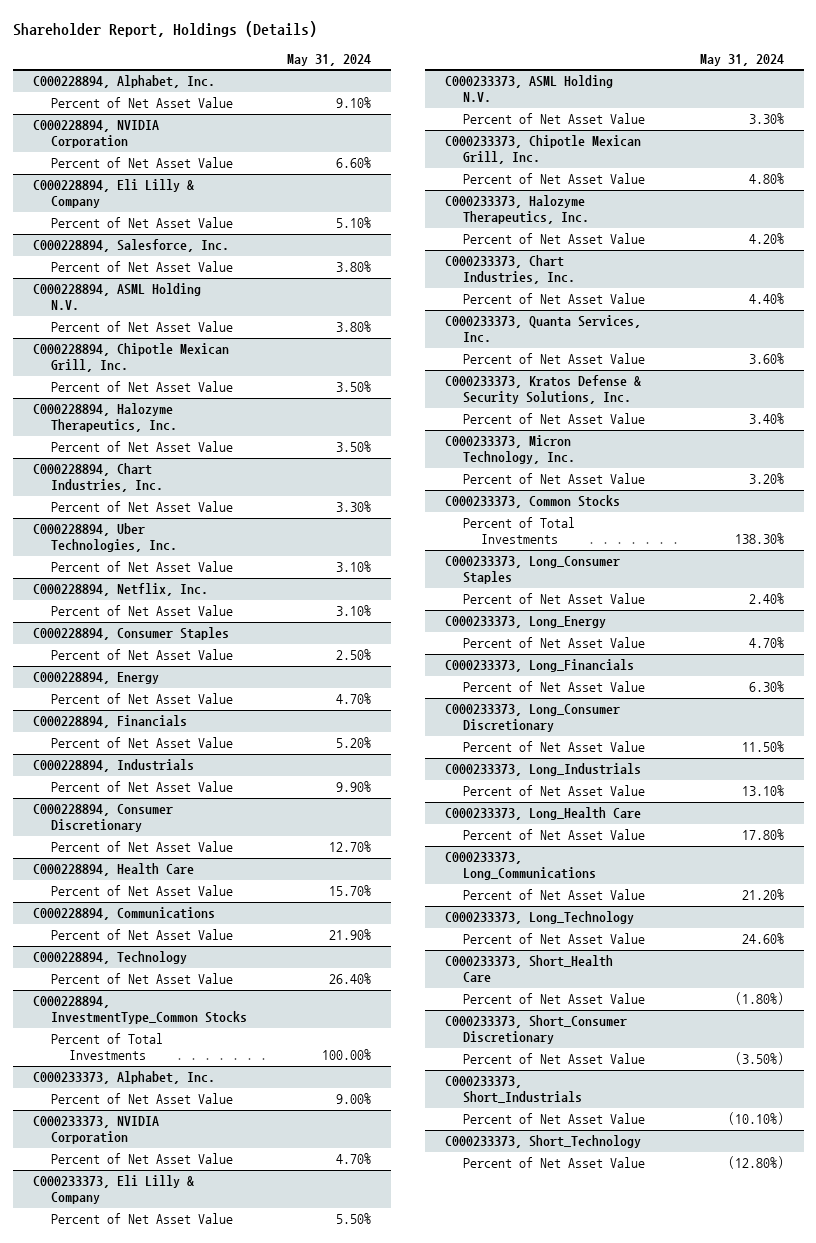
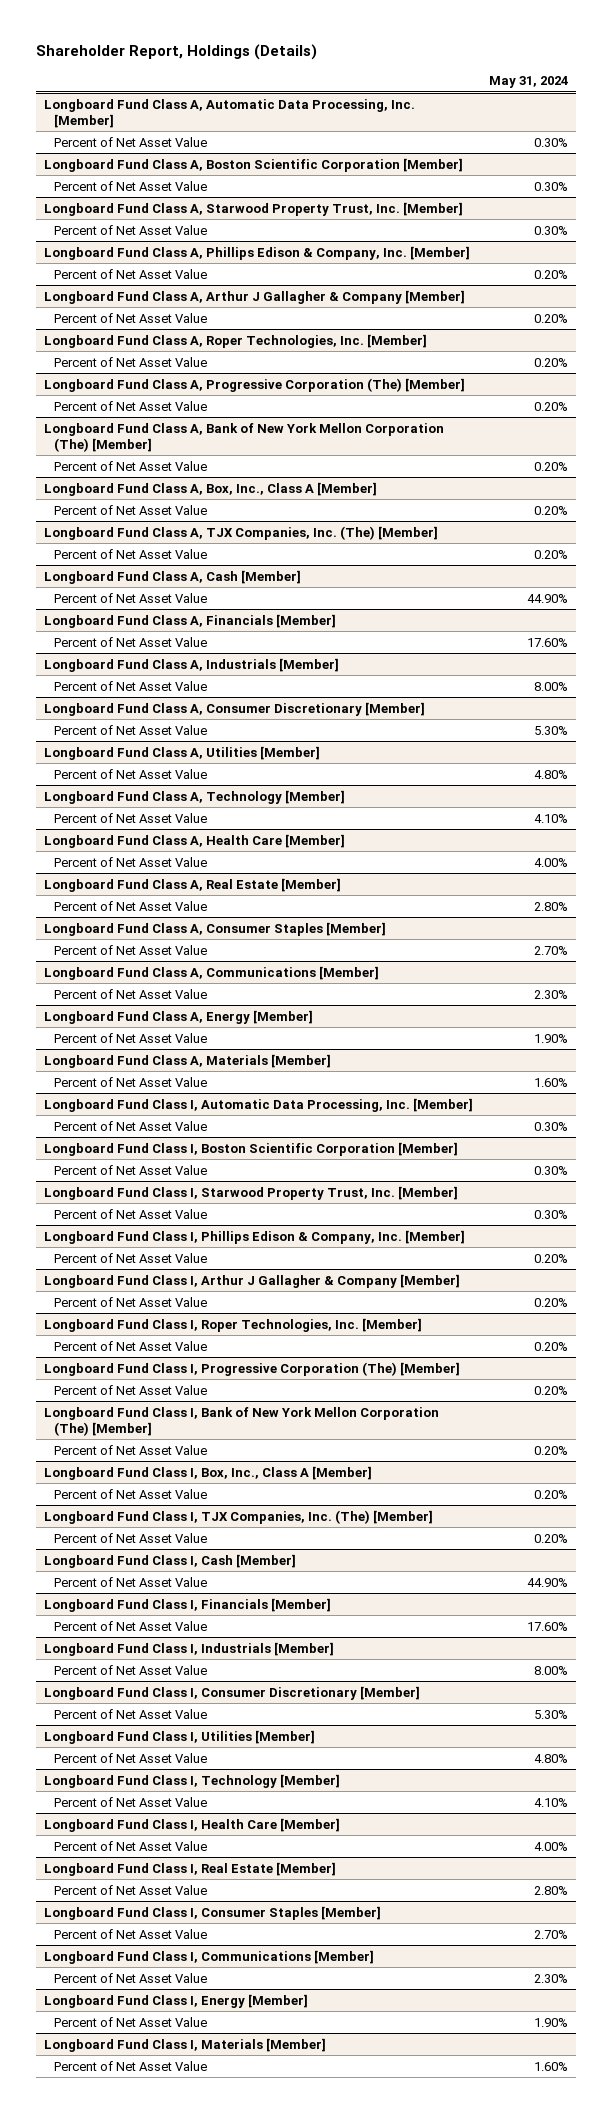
[32,75,215,89] C000228894, Alphabet, Inc. -> none
[32,120,159,149] C000228894, NVIDIA Corporation -> none
[32,179,194,209] C000228894, Eli Lilly & Company -> none
[32,239,229,253] C000228894, Salesforce, Inc. -> none
[32,283,201,311] C000228894, ASML Holding N.V. -> none
[32,343,229,373] C000228894, Chipotle Mexican Grill, Inc. -> none
[32,403,177,433] C000228894, Halozyme Therapeutics, Inc. -> none
[32,463,163,493] C000228894, Chart Industries, Inc. -> none
[32,523,177,553] C000228894, Uber Technologies, Inc. -> none
[32,583,208,597] C000228894, Netflix, Inc. -> none
[32,627,229,641] C000228894, Consumer Staples -> none
[32,672,159,685] C000228894, Energy -> none
[32,715,187,729] C000228894, Financials -> none
[32,759,194,773] C000228894, Industrials -> none
[32,804,173,833] C000228894, Consumer Discretionary -> none
[50,841,233,853] Percent of Net Asset Value -> none
[32,863,194,877] C000228894, Health Care -> none
[50,885,233,897] Percent of Net Asset Value -> none
[32,907,215,921] C000228894, Communications -> none
[50,929,233,941] Percent of Net Asset Value -> none
[32,951,187,965] C000228894, Technology -> none
[50,973,233,985] Percent of Net Asset Value -> none
[32,996,247,1025] C000228894, InvestmentType_Common Stocks -> none
[50,1033,163,1061] Percent of Total Investments -> none
[32,1071,215,1085] C000233373, Alphabet, Inc. -> none
[50,1093,233,1105] Percent of Net Asset Value -> none
[32,1116,159,1145] C000233373, NVIDIA Corporation -> none
[50,1153,233,1165] Percent of Net Asset Value -> none
[32,1175,194,1205] C000233373, Eli Lilly & Company -> none
[50,1213,233,1225] Percent of Net Asset Value -> none
[445,75,614,103] C000233373, ASML Holding N.V. -> none
[463,113,646,125] Percent of Net Asset Value -> none
[445,135,642,165] C000233373, Chipotle Mexican Grill, Inc. -> none
none -> [43,98,415,128] Longboard Fund Class A, Automatic Data Processing, Inc. [Member]
[336,97,372,109] 9.10% -> [534,137,569,147] 0.30%
none -> [43,157,463,172] Longboard Fund Class A, Boston Scientific Corporation [Member]
[336,157,372,169] 6.60% -> [534,181,569,191] 0.30%
none -> [43,201,463,216] Longboard Fund Class A, Starwood Property Trust, Inc. [Member]
[336,217,372,229] 5.10% -> [534,225,569,235] 0.30%
none -> [43,245,470,260] Longboard Fund Class A, Phillips Edison & Company, Inc. [Member]
[336,261,372,273] 3.80% -> [534,269,569,279] 0.20%
none -> [43,289,465,304] Longboard Fund Class A, Arthur J Gallagher & Company [Member]
[336,321,372,333] 3.80% -> [534,313,569,323] 0.20%
none -> [43,333,427,348] Longboard Fund Class A, Roper Technologies, Inc. [Member]
[336,381,372,393] 3.50% -> [534,357,569,367] 0.20%
none -> [43,377,465,392] Longboard Fund Class A, Progressive Corporation (The) [Member]
[336,441,372,453] 3.50% -> [534,401,569,411] 0.20%
none -> [43,422,444,452] Longboard Fund Class A, Bank of New York Mellon Corporation (The) [Member]
[336,501,372,513] 3.30% -> [534,461,569,471] 0.20%
none -> [43,481,377,496] Longboard Fund Class A, Box, Inc., Class A [Member]
[336,561,372,573] 3.10% -> [534,505,569,515] 0.20%
none -> [43,525,438,540] Longboard Fund Class A, TJX Companies, Inc. (The) [Member]
[336,605,372,617] 3.10% -> [534,549,569,559] 0.20%
none -> [43,569,301,584] Longboard Fund Class A, Cash [Member]
[336,649,372,661] 2.50% -> [527,593,569,603] 44.90%
none -> [43,613,336,628] Longboard Fund Class A, Financials [Member]
[336,693,372,705] 4.70% -> [527,637,569,647] 17.60%
none -> [43,657,339,672] Longboard Fund Class A, Industrials [Member]
[336,737,372,749] 5.20% -> [534,681,569,691] 8.00%
none -> [43,701,425,716] Longboard Fund Class A, Consumer Discretionary [Member]
[336,781,372,793] 9.90% -> [534,725,569,735] 5.30%
none -> [43,745,320,760] Longboard Fund Class A, Utilities [Member]
[445,195,590,225] C000233373, Halozyme Therapeutics, Inc. -> none
[445,255,576,285] C000233373, Chart Industries, Inc. -> none
[445,315,642,343] C000233373, Quanta Services, Inc. -> none
[445,375,642,405] C000233373, Kratos Defense & Security Solutions, Inc. -> none
[445,435,576,465] C000233373, Micron Technology, Inc. -> none
[445,495,621,509] C000233373, Common Stocks -> none
[463,517,576,545] Percent of Total Investments -> none
[445,556,621,585] C000233373, Long_Consumer Staples -> none
[445,616,607,629] C000233373, Long_Energy -> none
[445,659,635,673] C000233373, Long_Financials -> none
[445,704,621,733] C000233373, Long_Consumer Discretionary -> none
[445,763,642,777] C000233373, Long_Industrials -> none
[445,807,642,821] C000233373, Long_Health Care -> none
[445,852,597,881] C000233373, Long_Communications -> none
[445,911,635,925] C000233373, Long_Technology -> none
[445,955,614,983] C000233373, Short_Health Care -> none
[445,1015,628,1045] C000233373, Short_Consumer Discretionary -> none
[445,1076,583,1104] C000233373, Short_Industrials -> none
[445,1135,642,1149] C000233373, Short_Technology -> none
none -> [43,789,345,804] Longboard Fund Class A, Technology [Member]
[748,233,784,245] 4.20% -> [534,813,569,823] 4.10%
none -> [43,833,345,848] Longboard Fund Class A, Health Care [Member]
[748,293,784,305] 4.40% -> [534,857,569,867] 4.00%
none -> [43,877,341,892] Longboard Fund Class A, Real Estate [Member]
[748,353,784,365] 3.60% -> [534,901,569,911] 2.80%
none -> [43,921,386,936] Longboard Fund Class A, Consumer Staples [Member]
[748,413,784,425] 3.40% -> [534,945,569,955] 2.70%
none -> [43,965,379,980] Longboard Fund Class A, Communications [Member]
[748,473,784,485] 3.20% -> [534,989,569,999] 2.30%
none -> [43,1009,313,1024] Longboard Fund Class A, Energy [Member]
[748,593,784,605] 2.40% -> [534,1033,569,1043] 1.90%
none -> [43,1053,331,1068] Longboard Fund Class A, Materials [Member]
[748,637,784,649] 4.70% -> [534,1077,569,1087] 1.60%
none -> [43,1097,473,1112] Longboard Fund Class I, Automatic Data Processing, Inc. [Member]
[748,681,784,693] 6.30% -> [534,1121,569,1131] 0.30%
none -> [43,1141,458,1156] Longboard Fund Class I, Boston Scientific Corporation [Member]
[741,741,784,753] 11.50% -> [534,1165,569,1175] 0.30%
none -> [43,1185,458,1200] Longboard Fund Class I, Starwood Property Trust, Inc. [Member]
[741,785,784,797] 13.10% -> [534,1209,569,1219] 0.30%
none -> [43,1229,465,1244] Longboard Fund Class I, Phillips Edison & Company, Inc. [Member]
[741,829,784,841] 17.80% -> [534,1253,569,1263] 0.20%
none -> [43,1273,460,1288] Longboard Fund Class I, Arthur J Gallagher & Company [Member]
[741,889,784,901] 21.20% -> [534,1297,569,1307] 0.20%
none -> [43,1317,422,1332] Longboard Fund Class I, Roper Technologies, Inc. [Member]
[741,933,784,945] 24.60% -> [534,1341,569,1351] 0.20%
none -> [43,1361,460,1376] Longboard Fund Class I, Progressive Corporation (The) [Member]
[734,992,784,1006] (1.80%) -> [534,1385,569,1395] 0.20%
none -> [43,1406,439,1436] Longboard Fund Class I, Bank of New York Mellon Corporation (The) [Member]
[734,1052,784,1066] (3.50%) -> [534,1445,569,1455] 0.20%
none -> [43,1465,372,1480] Longboard Fund Class I, Box, Inc., Class A [Member]
[727,1112,784,1126] (10.10%) -> [534,1489,569,1499] 0.20%
none -> [43,1509,433,1524] Longboard Fund Class I, TJX Companies, Inc. (The) [Member]
[727,1156,784,1170] (12.80%) -> [534,1533,569,1543] 0.20%
none -> [43,1553,296,1568] Longboard Fund Class I, Cash [Member]
none -> [54,1576,208,1587] Percent of Net Asset Value
none -> [43,1597,331,1612] Longboard Fund Class I, Financials [Member]
none -> [54,1620,208,1631] Percent of Net Asset Value
none -> [43,1641,334,1656] Longboard Fund Class I, Industrials [Member]
none -> [54,1664,208,1675] Percent of Net Asset Value
none -> [43,1685,420,1700] Longboard Fund Class I, Consumer Discretionary [Member]
none -> [54,1708,208,1719] Percent of Net Asset Value
none -> [43,1729,315,1744] Longboard Fund Class I, Utilities [Member]
none -> [54,1752,208,1763] Percent of Net Asset Value
none -> [43,1773,340,1788] Longboard Fund Class I, Technology [Member]
none -> [54,1796,208,1807] Percent of Net Asset Value
none -> [43,1817,340,1832] Longboard Fund Class I, Health Care [Member]
none -> [54,1840,208,1851] Percent of Net Asset Value
none -> [43,1861,336,1876] Longboard Fund Class I, Real Estate [Member]
none -> [54,1884,208,1895] Percent of Net Asset Value
none -> [43,1905,381,1920] Longboard Fund Class I, Consumer Staples [Member]
none -> [54,1928,208,1939] Percent of Net Asset Value
none -> [43,1949,374,1964] Longboard Fund Class I, Communications [Member]
none -> [54,1972,208,1983] Percent of Net Asset Value
none -> [43,1993,308,2008] Longboard Fund Class I, Energy [Member]
none -> [54,2016,208,2027] Percent of Net Asset Value
none -> [43,2037,326,2052] Longboard Fund Class I, Materials [Member]
none -> [54,2060,208,2071] Percent of Net Asset Value

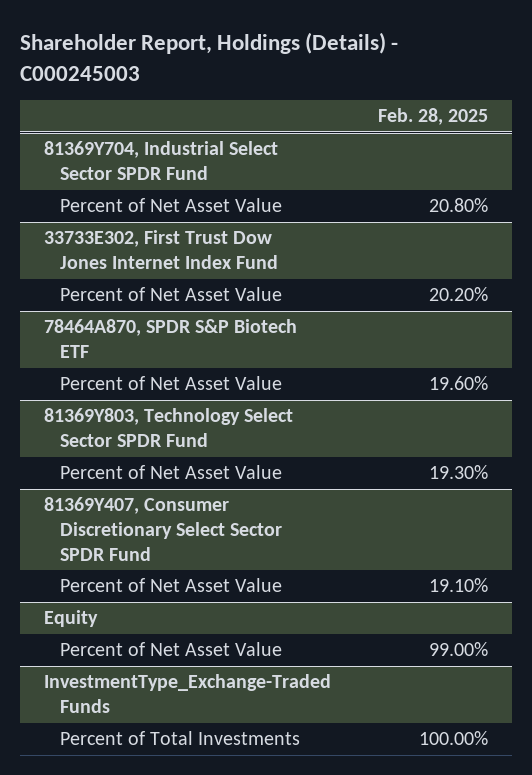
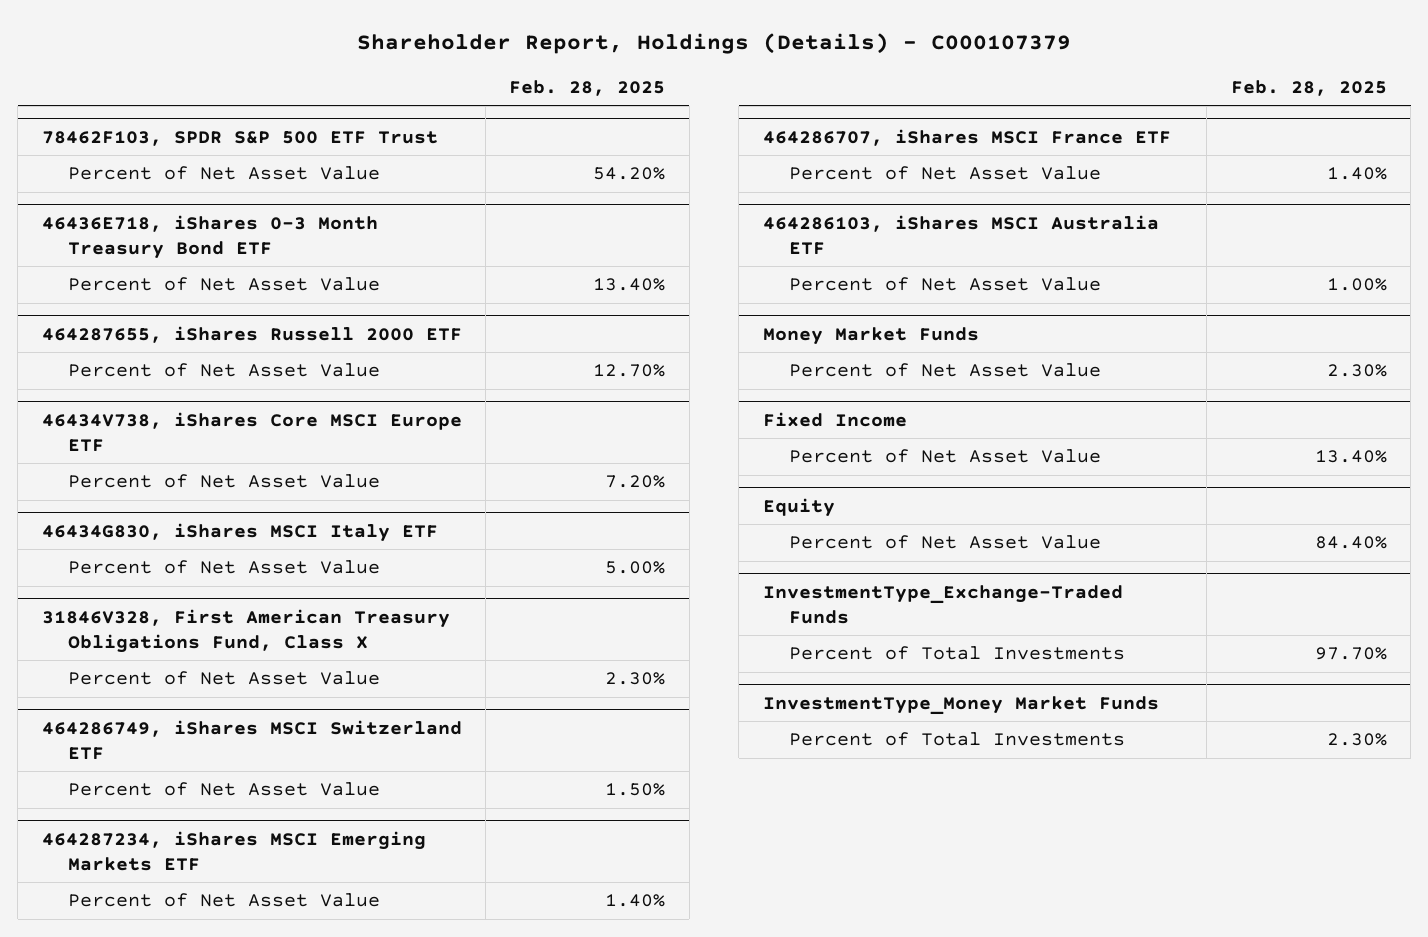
[20,32,399,81] Shareholder Report, Holdings (Details) - C000245003 -> [357,32,1072,54] Shareholder Report, Holdings (Details) - C000107379
[43,141,278,181] 81369Y704, Industrial Select Sector SPDR Fund -> none
[43,230,279,270] 33733E302, First Trust Dow Jones Internet Index Fund -> none
[43,319,297,359] 78464A870, SPDR S&P Biotech ETF -> none
[43,408,293,448] 81369Y803, Technology Select Sector SPDR Fund -> none
[43,497,283,561] 81369Y407, Consumer Discretionary Select Sector SPDR Fund -> none
none -> [41,130,438,146] 78462F103, SPDR S&P 500 ETF Trust
[429,198,489,213] 20.80% -> [593,167,666,181] 54.20%
none -> [41,214,378,259] 46436E718, iShares 0-3 Month Treasury Bond ETF
[429,287,489,302] 20.20% -> [593,278,666,292] 13.40%
none -> [41,325,462,343] 464287655, iShares Russell 2000 ETF
[429,376,489,391] 19.60% -> [593,364,666,378] 12.70%
none -> [41,411,462,451] 46434V738, iShares Core MSCI Europe ETF
[429,465,489,480] 19.30% -> [605,475,666,489] 7.20%
none -> [41,522,438,542] 46434G830, iShares MSCI Italy ETF
[429,578,489,593] 19.10% -> [605,561,666,575] 5.00%
none -> [41,608,450,653] 31846V328, First American Treasury Obligations Fund, Class X
none -> [67,671,380,686] Percent of Net Asset Value
none -> [41,719,462,759] 464286749, iShares MSCI Switzerland ETF
none -> [67,782,380,797] Percent of Net Asset Value
none -> [41,830,426,871] 464287234, iShares MSCI Emerging Markets ETF
none -> [67,893,380,908] Percent of Net Asset Value
none -> [762,128,1171,146] 464286707, iShares MSCI France ETF
none -> [789,166,1102,181] Percent of Net Asset Value
none -> [762,214,1159,254] 464286103, iShares MSCI Australia ETF
none -> [789,277,1102,292] Percent of Net Asset Value
none -> [762,326,979,345] Money Market Funds
none -> [789,363,1102,378] Percent of Net Asset Value
none -> [762,411,907,427] Fixed Income
none -> [789,449,1102,464] Percent of Net Asset Value
[429,642,489,657] 99.00% -> [1314,536,1387,550] 84.40%
[419,731,489,746] 100.00% -> [1314,647,1387,661] 97.70%
none -> [762,695,1159,715] InvestmentType_Money Market Funds
none -> [789,732,1126,747] Percent of Total Investments

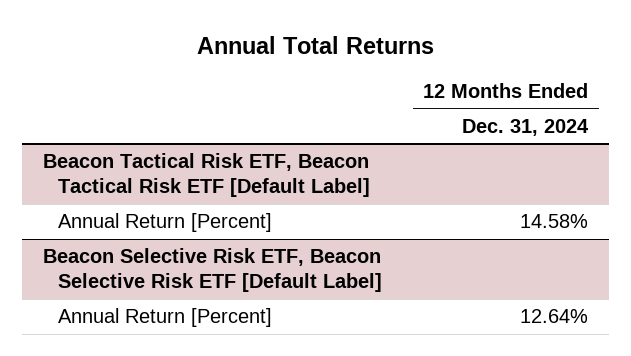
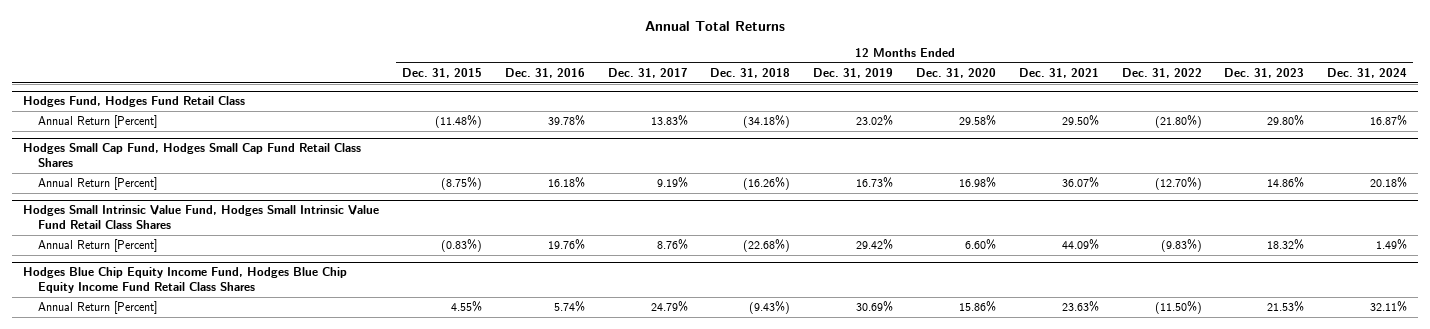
none -> [402,68,483,79] Dec. 31, 2015
none -> [504,68,585,79] Dec. 31, 2016
none -> [607,68,688,79] Dec. 31, 2017
none -> [710,68,791,79] Dec. 31, 2018
none -> [813,68,894,79] Dec. 31, 2019
none -> [915,68,996,79] Dec. 31, 2020
none -> [1018,68,1099,79] Dec. 31, 2021
none -> [1121,68,1202,79] Dec. 31, 2022
none -> [1224,68,1305,79] Dec. 31, 2023
[42,153,371,198] Beacon Tactical Risk ETF, Beacon Tactical Risk ETF [Default Label] -> none
[42,248,383,293] Beacon Selective Risk ETF, Beacon Selective Risk ETF [Default Label] -> none
none -> [23,96,246,108] Hodges Fund, Hodges Fund Retail Class
[520,214,589,229] 14.58% -> [1370,115,1408,127] 16.87%
none -> [23,143,362,168] Hodges Small Cap Fund, Hodges Small Cap Fund Retail Class Shares
[520,309,589,324] 12.64% -> [1370,177,1408,189] 20.18%
none -> [23,205,380,230] Hodges Small Intrinsic Value Fund, Hodges Small Intrinsic Value Fund Retail Class Shares
none -> [37,239,157,253] Annual Return [Percent]
none -> [23,267,348,294] Hodges Blue Chip Equity Income Fund, Hodges Blue Chip Equity Income Fund Retail Class Shares
none -> [37,301,157,315] Annual Return [Percent]

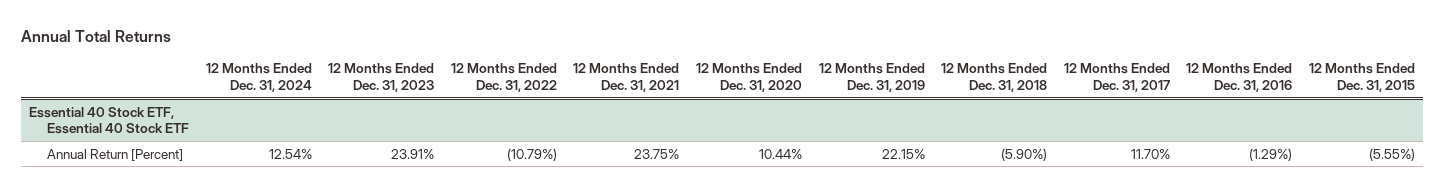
[23,96,246,108] Hodges Fund, Hodges Fund Retail Class -> none
[23,143,362,168] Hodges Small Cap Fund, Hodges Small Cap Fund Retail Class Shares -> none
[37,177,157,191] Annual Return [Percent] -> none
[23,205,380,230] Hodges Small Intrinsic Value Fund, Hodges Small Intrinsic Value Fund Retail Class Shares -> none
[37,239,157,253] Annual Return [Percent] -> none
[23,267,348,294] Hodges Blue Chip Equity Income Fund, Hodges Blue Chip Equity Income Fund Retail Class Shares -> none
[37,301,157,315] Annual Return [Percent] -> none
none -> [29,106,190,135] Essential 40 Stock ETF, Essential 40 Stock ETF
[435,115,483,129] (11.48%) -> [1368,147,1415,161] (5.55%)
[547,115,585,127] 39.78% -> [1249,147,1293,161] (1.29%)
[650,115,688,127] 13.83% -> [1130,148,1170,159] 11.70%
[743,115,791,129] (34.18%) -> [1001,147,1048,161] (5.90%)
[856,115,894,127] 23.02% -> [881,148,925,159] 22.15%
[958,115,996,127] 29.58% -> [759,148,803,159] 10.44%
[1061,115,1099,127] 29.50% -> [634,148,680,159] 23.75%
[1154,115,1202,129] (21.80%) -> [506,147,557,161] (10.79%)
[1267,115,1305,127] 29.80% -> [391,148,435,159] 23.91%
[1370,115,1408,127] 16.87% -> [268,148,312,159] 12.54%

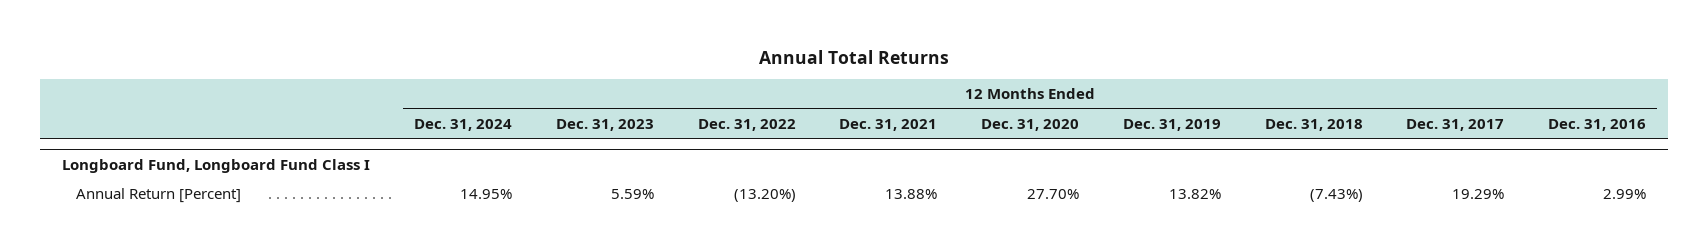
[1308,62,1415,92] 12 Months Ended Dec. 31, 2015 -> none
[29,106,190,135] Essential 40 Stock ETF, Essential 40 Stock ETF -> none
none -> [62,158,371,173] Longboard Fund, Longboard Fund Class I
[268,148,312,159] 12.54% -> [459,189,512,200] 14.95%
[391,148,435,159] 23.91% -> [610,189,654,200] 5.59%
[506,147,557,161] (10.79%) -> [733,189,796,203] (13.20%)
[634,148,680,159] 23.75% -> [885,189,938,200] 13.88%
[759,148,803,159] 10.44% -> [1027,189,1080,200] 27.70%
[881,148,925,159] 22.15% -> [1168,189,1221,200] 13.82%
[1001,147,1048,161] (5.90%) -> [1309,189,1363,203] (7.43%)
[1130,148,1170,159] 11.70% -> [1452,189,1505,200] 19.29%
[1249,147,1293,161] (1.29%) -> [1603,189,1647,200] 2.99%

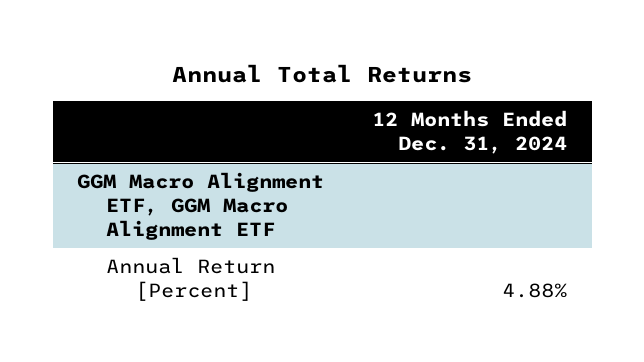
[555,119,654,132] Dec. 31, 2023 -> none
[697,119,796,132] Dec. 31, 2022 -> none
[839,119,938,132] Dec. 31, 2021 -> none
[981,119,1080,132] Dec. 31, 2020 -> none
[1122,119,1221,132] Dec. 31, 2019 -> none
[1264,119,1363,132] Dec. 31, 2018 -> none
[1406,119,1505,132] Dec. 31, 2017 -> none
[1548,119,1647,132] Dec. 31, 2016 -> none
[62,158,371,173] Longboard Fund, Longboard Fund Class I -> none
none -> [76,172,324,240] GGM Macro Alignment ETF, GGM Macro Alignment ETF
[459,189,512,200] 14.95% -> [502,283,568,299] 4.88%

